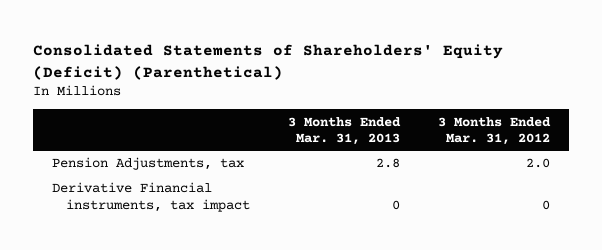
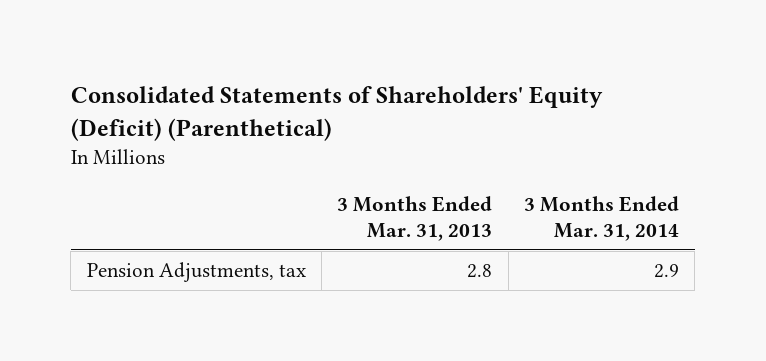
[437,116,551,145] 3 Months Ended Mar. 31, 2012 -> none
none -> [523,196,679,241] 3 Months Ended Mar. 31, 2014
[52,182,250,212] Derivative Financial instruments, tax impact -> none

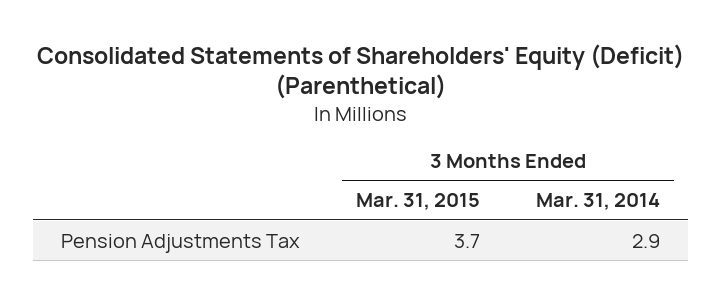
[337,196,493,241] 3 Months Ended Mar. 31, 2013 -> none
none -> [356,193,481,211] Mar. 31, 2015
[86,262,306,283] Pension Adjustments, tax -> [60,233,300,253] Pension Adjustments Tax

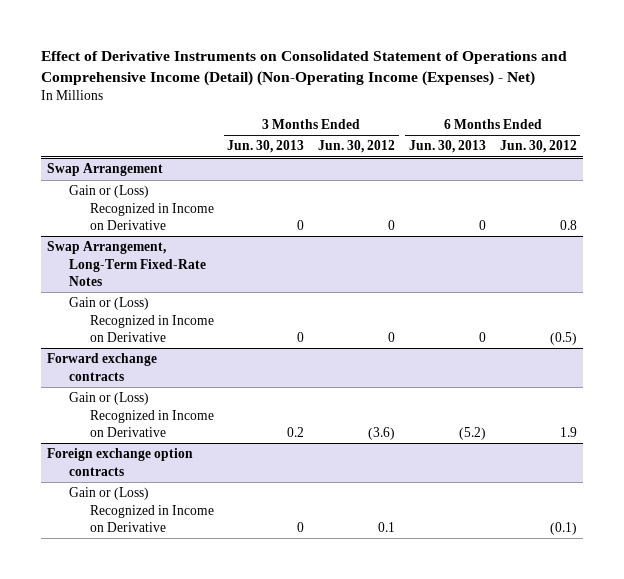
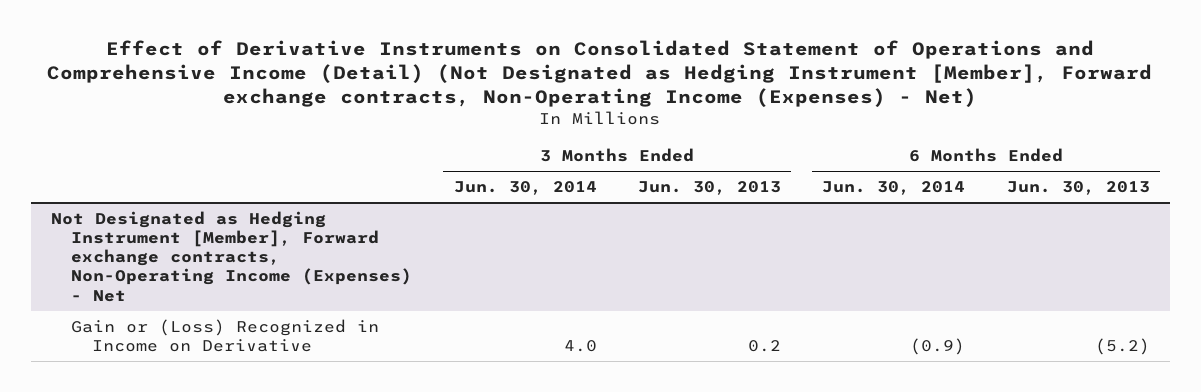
[40,51,567,87] Effect of Derivative Instruments on Consolidated Statement of Operations and Comprehensive Income (Detail) (Non-Operating Income (Expenses) - Net) -> [47,39,1153,108] Effect of Derivative Instruments on Consolidated Statement of Operations and Comprehensive Income (Detail) (Not Designated as Hedging Instrument [Member], Forward exchange contracts, Non-Operating Income (Expenses) - Net)
[318,140,396,154] Jun. 30, 2012 -> none
[499,140,577,154] Jun. 30, 2012 -> none
none -> [453,181,597,196] Jun. 30, 2014
none -> [822,181,966,196] Jun. 30, 2014
[47,163,164,177] Swap Arrangement -> none
[68,185,214,230] Gain or (Loss) Recognized in Income on Derivative -> none
[47,241,206,286] Swap Arrangement, Long-Term Fixed-Rate Notes -> none
[68,297,214,342] Gain or (Loss) Recognized in Income on Derivative -> none
[47,353,158,381] Forward exchange contracts -> none
none -> [51,211,413,302] Not Designated as Hedging Instrument [Member], Forward exchange contracts, Non-Operating Income (Expenses) - Net
[47,448,194,476] Foreign exchange option contracts -> none
[68,487,214,532] Gain or (Loss) Recognized in Income on Derivative -> none

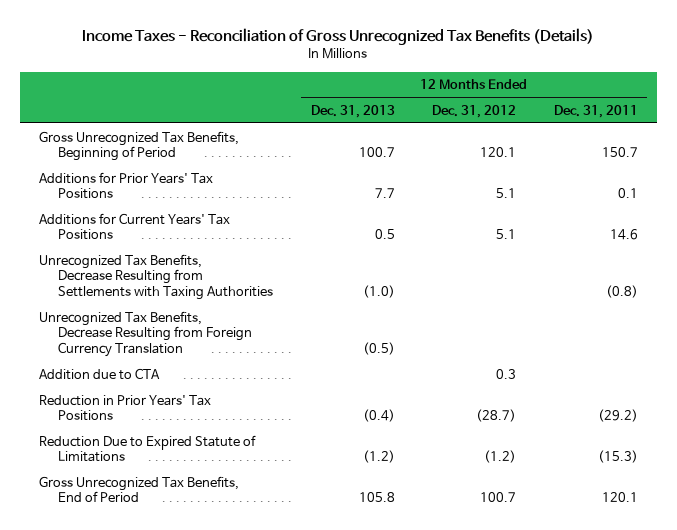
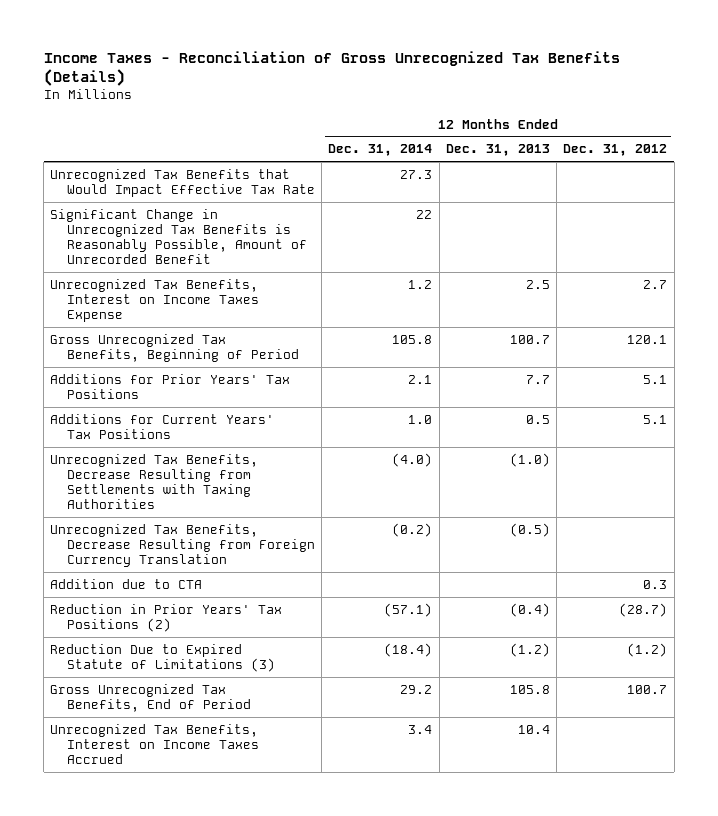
[553,104,638,118] Dec. 31, 2011 -> none
none -> [328,144,433,157] Dec. 31, 2014
none -> [50,168,315,197] Unrecognized Tax Benefits that Would Impact Effective Tax Rate
none -> [50,208,307,264] Significant Change in Unrecognized Tax Benefits is Reasonably Possible, Amount of Unrecorded Benefit
none -> [50,278,259,322] Unrecognized Tax Benefits, Interest on Income Taxes Expense
[39,394,212,422] Reduction in Prior Years' Tax Positions -> [50,603,283,632] Reduction in Prior Years' Tax Positions (2)
[39,434,257,463] Reduction Due to Expired Statute of Limitations -> [50,643,275,672] Reduction Due to Expired Statute of Limitations (3)
none -> [50,723,259,764] Unrecognized Tax Benefits, Interest on Income Taxes Accrued

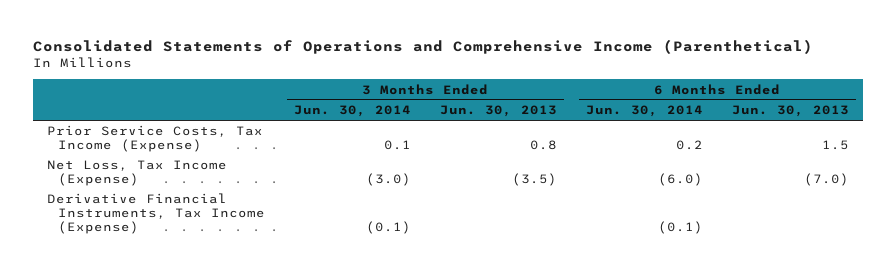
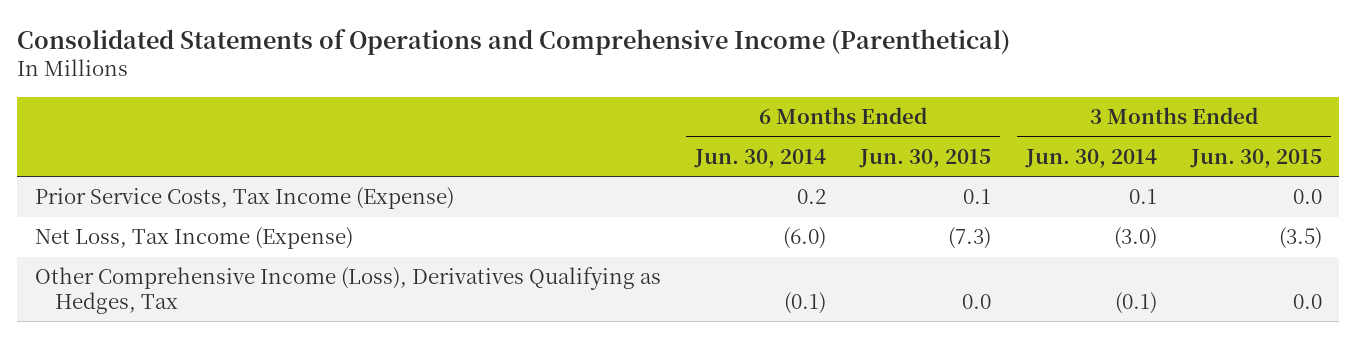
[439,105,557,118] Jun. 30, 2013 -> none
[731,105,849,118] Jun. 30, 2013 -> none
none -> [859,148,992,168] Jun. 30, 2015
none -> [1190,148,1323,168] Jun. 30, 2015
[47,193,265,235] Derivative Financial Instruments, Tax Income (Expense) -> [34,267,661,314] Other Comprehensive Income (Loss), Derivatives Qualifying as Hedges, Tax

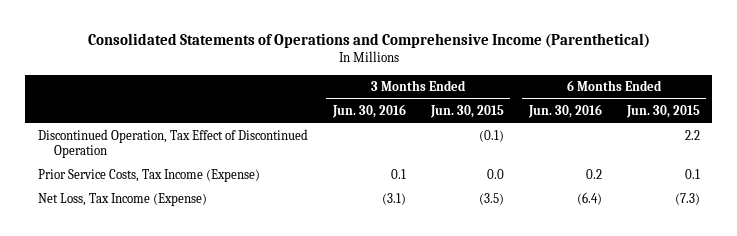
[693,148,826,168] Jun. 30, 2014 -> none
[1024,148,1157,168] Jun. 30, 2014 -> none
none -> [331,104,406,119] Jun. 30, 2016
none -> [527,104,602,119] Jun. 30, 2016
none -> [37,129,308,159] Discontinued Operation, Tax Effect of Discontinued Operation
[34,267,661,314] Other Comprehensive Income (Loss), Derivatives Qualifying as Hedges, Tax -> none

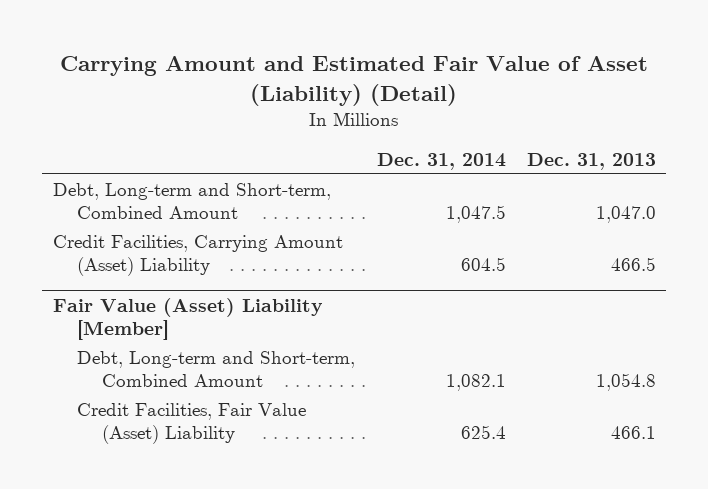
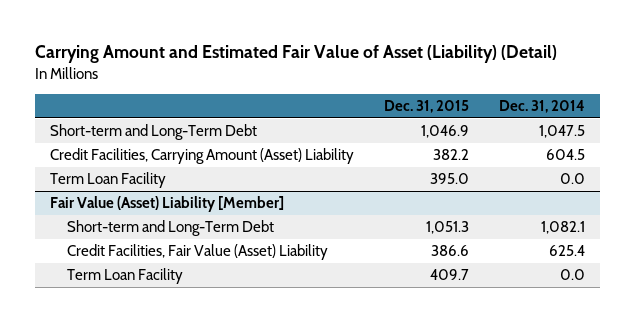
[526,152,656,170] Dec. 31, 2013 -> none
none -> [384,100,470,114] Dec. 31, 2015
[52,182,331,220] Debt, Long-term and Short-term, Combined Amount -> [50,124,258,141] Short-term and Long-Term Debt
none -> [50,172,167,189] Term Loan Facility
[77,350,356,388] Debt, Long-term and Short-term, Combined Amount -> [66,220,274,237] Short-term and Long-Term Debt
none -> [66,268,183,285] Term Loan Facility

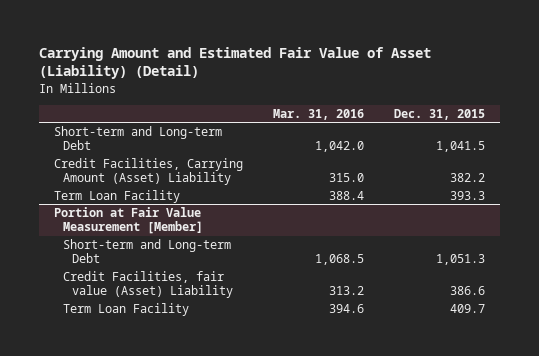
[499,100,586,114] Dec. 31, 2014 -> none
none -> [273,108,365,120] Mar. 31, 2016
[50,124,258,141] Short-term and Long-Term Debt -> [53,126,222,151] Short-term and Long-term Debt
[421,125,470,139] 1,046.9 -> [436,141,486,153] 1,041.5
[430,173,470,185] 395.0 -> [450,191,486,201] 393.3
[50,196,285,213] Fair Value (Asset) Liability [Member] -> [53,207,203,235] Portion at Fair Value Measurement [Member]
[66,220,274,237] Short-term and Long-Term Debt -> [62,239,231,264] Short-term and Long-term Debt
[66,244,328,261] Credit Facilities, Fair Value (Asset) Liability -> [62,271,233,299] Credit Facilities, fair value (Asset) Liability

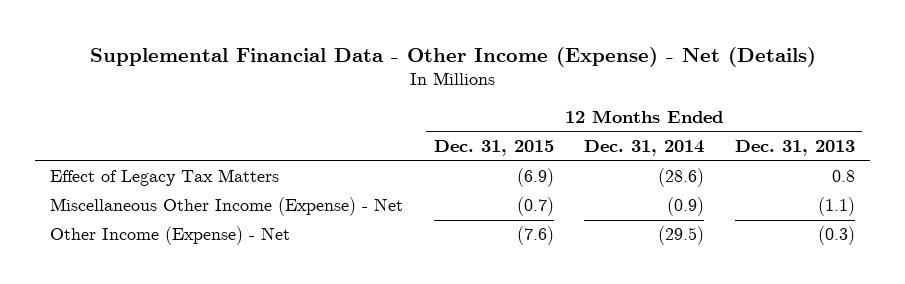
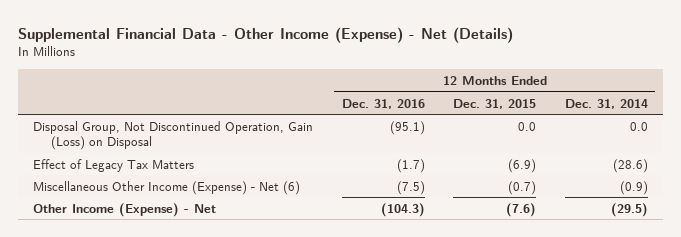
[734,140,855,157] Dec. 31, 2013 -> none
none -> [341,98,425,109] Dec. 31, 2016
none -> [32,120,313,151] Disposal Group, Not Discontinued Operation, Gain (Loss) on Disposal
[50,197,404,217] Miscellaneous Other Income (Expense) - Net -> [32,180,300,195] Miscellaneous Other Income (Expense) - Net (6)

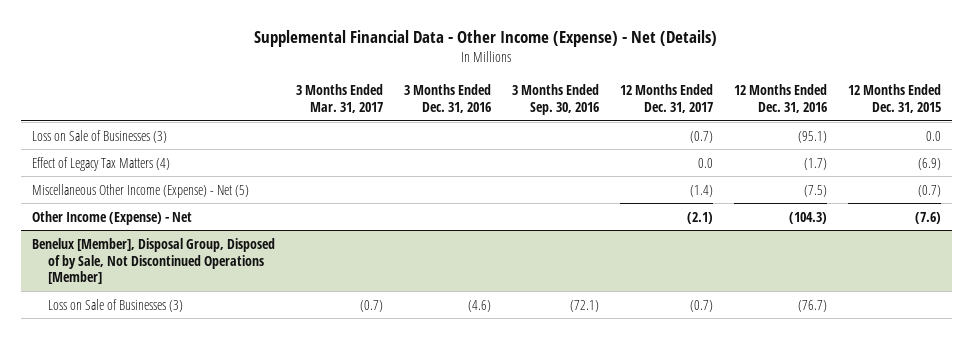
[565,98,649,109] Dec. 31, 2014 -> none
none -> [295,84,383,114] 3 Months Ended Mar. 31, 2017
none -> [403,84,491,114] 3 Months Ended Dec. 31, 2016
none -> [511,84,599,116] 3 Months Ended Sep. 30, 2016
none -> [620,84,714,114] 12 Months Ended Dec. 31, 2017
[32,120,313,151] Disposal Group, Not Discontinued Operation, Gain (Loss) on Disposal -> [31,129,167,143] Loss on Sale of Businesses (3)
[32,158,194,172] Effect of Legacy Tax Matters -> [31,156,170,171] Effect of Legacy Tax Matters (4)
[32,180,300,195] Miscellaneous Other Income (Expense) - Net (6) -> [31,183,249,198] Miscellaneous Other Income (Expense) - Net (5)
none -> [31,237,275,285] Benelux [Member], Disposal Group, Disposed of by Sale, Not Discontinued Operations [Member]
none -> [48,298,184,312] Loss on Sale of Businesses (3)

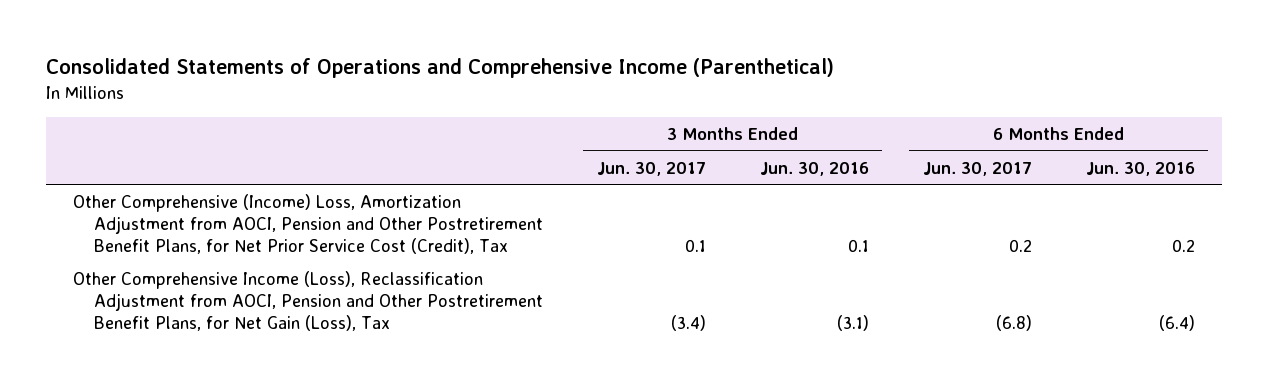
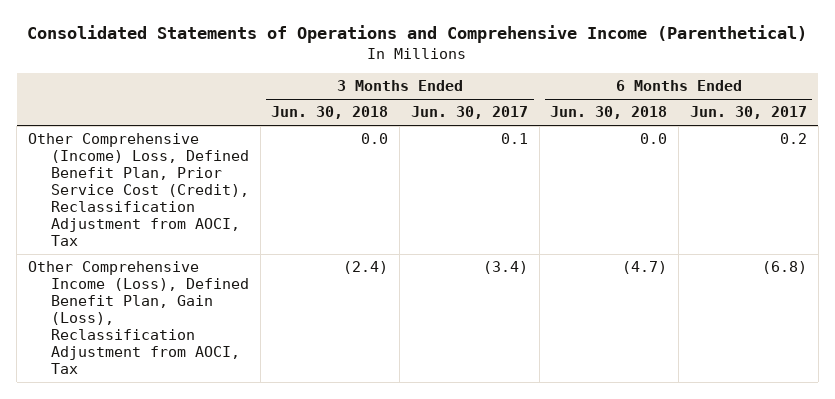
[759,161,869,176] Jun. 30, 2016 -> none
[1085,161,1195,176] Jun. 30, 2016 -> none
none -> [271,106,389,120] Jun. 30, 2018
none -> [550,106,668,120] Jun. 30, 2018
[73,193,543,254] Other Comprehensive (Income) Loss, Amortization Adjustment from AOCI, Pension and Other Postretirement Benefit Plans, for Net Prior Service Cost (Credit), Tax -> [28,133,250,247] Other Comprehensive (Income) Loss, Defined Benefit Plan, Prior Service Cost (Credit), Reclassification Adjustment from AOCI, Tax
[73,270,543,331] Other Comprehensive Income (Loss), Reclassification Adjustment from AOCI, Pension and Other Postretirement Benefit Plans, for Net Gain (Loss), Tax -> [28,261,250,375] Other Comprehensive Income (Loss), Defined Benefit Plan, Gain (Loss), Reclassification Adjustment from AOCI, Tax

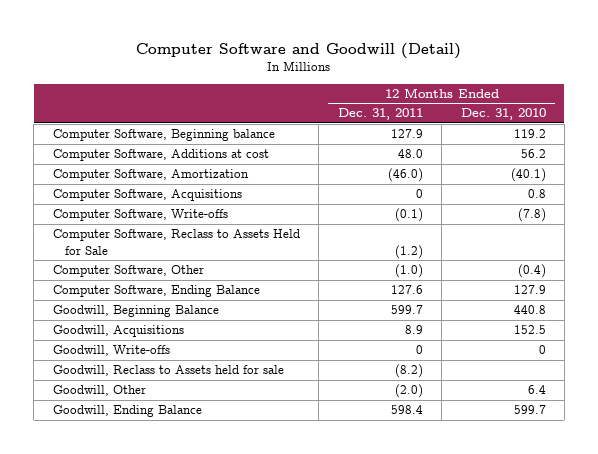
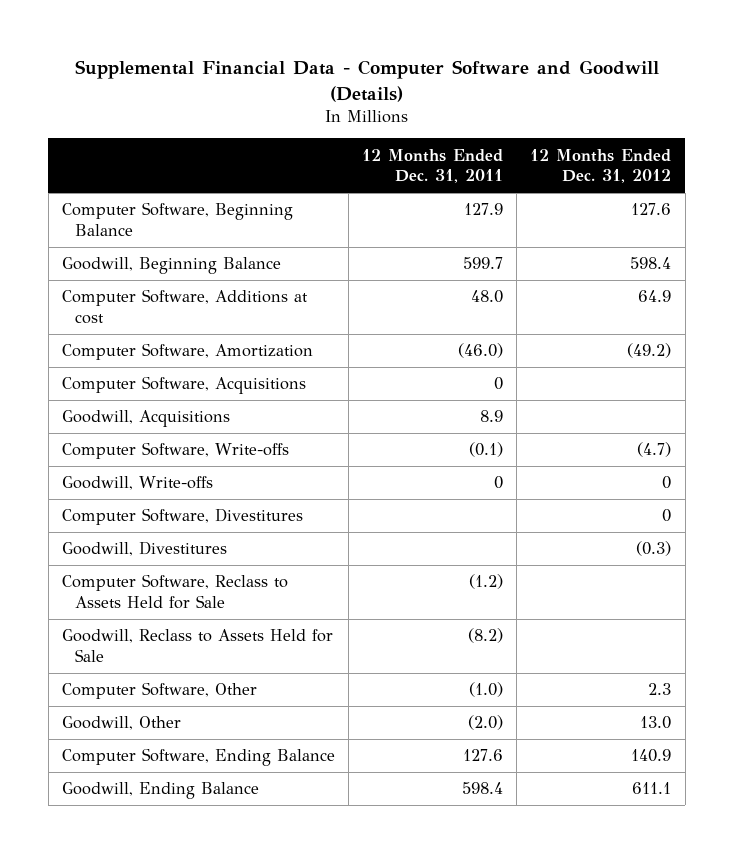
[136,42,462,59] Computer Software and Goodwill (Detail) -> [74,60,659,102] Supplemental Financial Data - Computer Software and Goodwill (Details)
[460,108,546,121] Dec. 31, 2010 -> none
none -> [530,148,672,184] 12 Months Ended Dec. 31, 2012
[52,129,275,142] Computer Software, Beginning balance -> [61,202,293,236] Computer Software, Beginning Balance
[52,305,219,318] Goodwill, Beginning Balance -> [61,257,281,275] Goodwill, Beginning Balance
[52,325,184,338] Goodwill, Acquisitions -> [61,410,230,428] Goodwill, Acquisitions
[52,345,170,357] Goodwill, Write-offs -> [61,476,213,491] Goodwill, Write-offs
none -> [61,508,303,526] Computer Software, Divestitures
none -> [61,541,227,557] Goodwill, Divestitures
none -> [61,629,333,662] Goodwill, Reclass to Assets Held for Sale
[52,365,284,377] Goodwill, Reclass to Assets held for sale -> none
[52,285,260,298] Computer Software, Ending Balance -> [61,748,335,767] Computer Software, Ending Balance

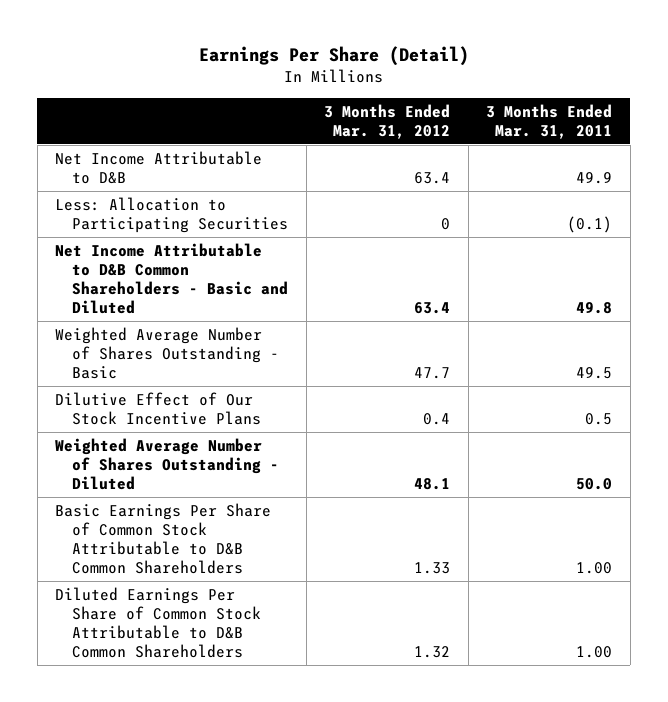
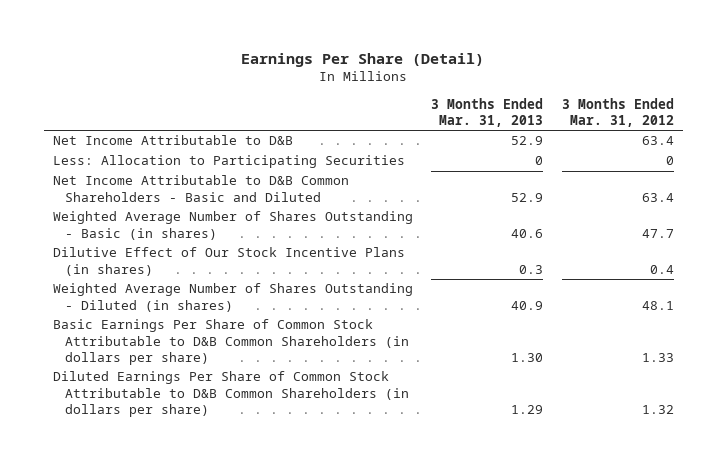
[486,103,613,139] 3 Months Ended Mar. 31, 2011 -> none
none -> [431,97,544,128] 3 Months Ended Mar. 31, 2013
[55,326,280,379] Weighted Average Number of Shares Outstanding - Basic -> [52,211,413,240] Weighted Average Number of Shares Outstanding - Basic (in shares)
[55,391,262,425] Dilutive Effect of Our Stock Incentive Plans -> [52,247,405,276] Dilutive Effect of Our Stock Incentive Plans (in shares)
[55,437,280,490] Weighted Average Number of Shares Outstanding - Diluted -> [52,283,413,312] Weighted Average Number of Shares Outstanding - Diluted (in shares)
[55,502,272,574] Basic Earnings Per Share of Common Stock Attributable to D&B Common Shareholders -> [52,319,410,365] Basic Earnings Per Share of Common Stock Attributable to D&B Common Shareholders (in dollars per share)
[55,586,262,658] Diluted Earnings Per Share of Common Stock Attributable to D&B Common Shareholders -> [52,371,410,417] Diluted Earnings Per Share of Common Stock Attributable to D&B Common Shareholders (in dollars per share)

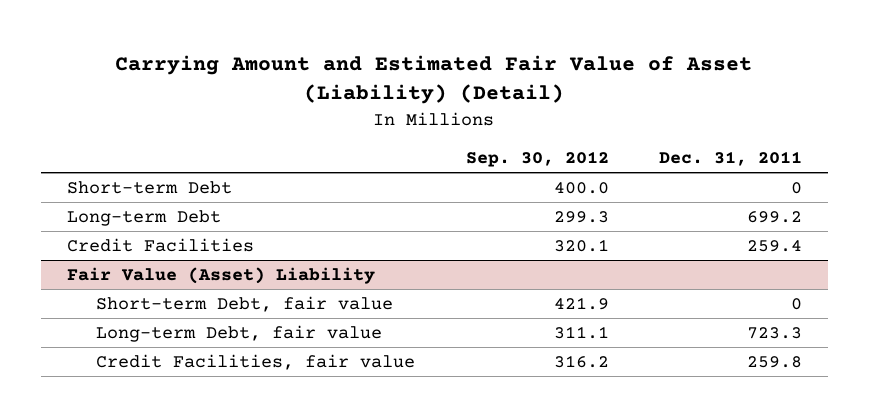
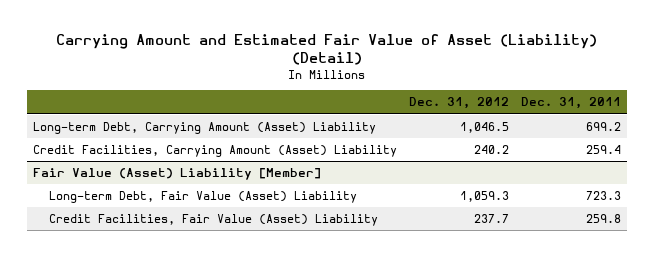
[465,151,609,168] Sep. 30, 2012 -> none
none -> [408,97,509,110] Dec. 31, 2012
[66,180,232,194] Short-term Debt -> none
[95,295,393,312] Short-term Debt, fair value -> none
[66,209,221,226] Long-term Debt -> [32,122,376,135] Long-term Debt, Carrying Amount (Asset) Liability
[66,237,254,252] Credit Facilities -> [32,145,397,158] Credit Facilities, Carrying Amount (Asset) Liability
[66,266,375,284] Fair Value (Asset) Liability -> [32,168,321,181] Fair Value (Asset) Liability [Member]
[95,324,382,342] Long-term Debt, fair value -> [48,191,357,204] Long-term Debt, Fair Value (Asset) Liability
[95,353,415,370] Credit Facilities, fair value -> [48,214,378,227] Credit Facilities, Fair Value (Asset) Liability

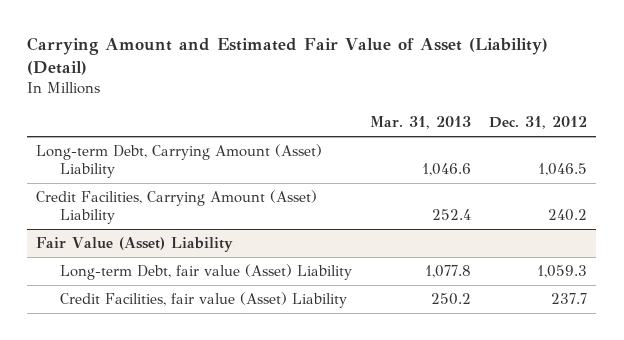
[521,97,622,110] Dec. 31, 2011 -> none
none -> [369,116,471,130] Mar. 31, 2013
[32,168,321,181] Fair Value (Asset) Liability [Member] -> [36,237,234,253] Fair Value (Asset) Liability
[48,191,357,204] Long-term Debt, Fair Value (Asset) Liability -> [59,264,352,281] Long-term Debt, fair value (Asset) Liability
[48,214,378,227] Credit Facilities, Fair Value (Asset) Liability -> [59,292,347,309] Credit Facilities, fair value (Asset) Liability

